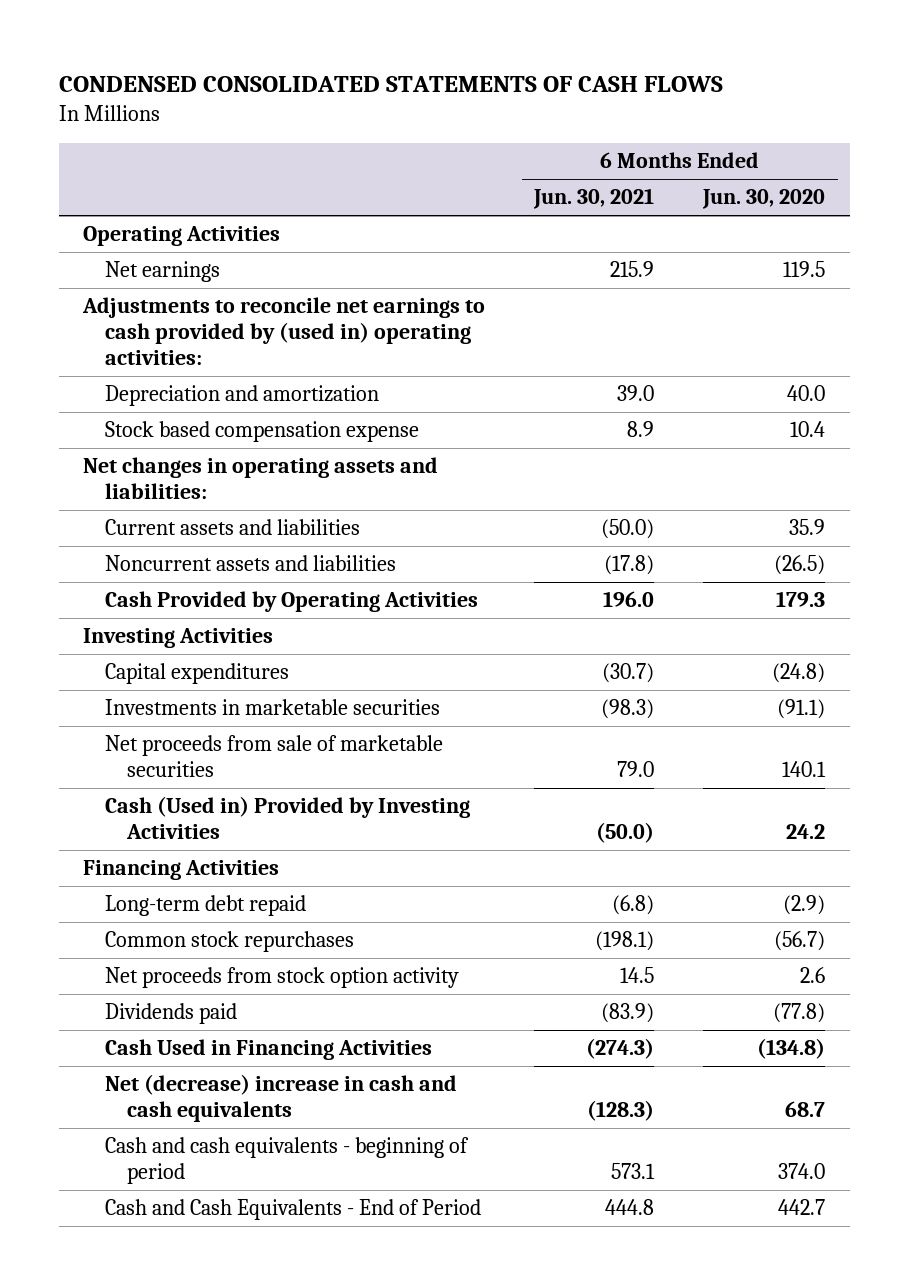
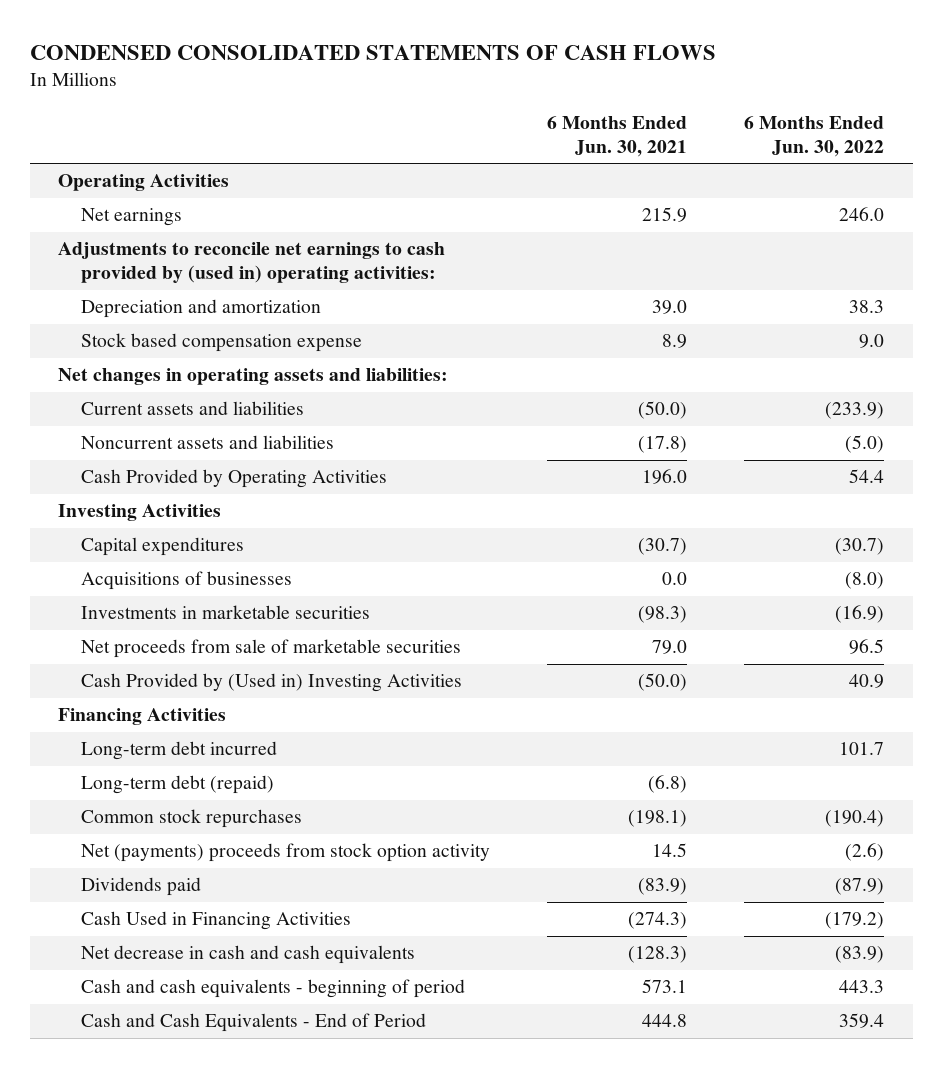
[702,189,826,210] Jun. 30, 2020 -> none
none -> [744,115,885,157] 6 Months Ended Jun. 30, 2022
none -> [80,571,292,591] Acquisitions of businesses
[105,796,471,840] Cash (Used in) Provided by Investing Activities -> [80,673,462,693] Cash Provided by (Used in) Investing Activities
none -> [80,741,277,761] Long-term debt incurred
[105,895,307,917] Long-term debt repaid -> [80,775,274,795] Long-term debt (repaid)
[105,967,460,989] Net proceeds from stock option activity -> [80,843,490,863] Net (payments) proceeds from stock option activity
[105,1074,458,1123] Net (decrease) increase in cash and cash equivalents -> [80,945,415,965] Net decrease in cash and cash equivalents

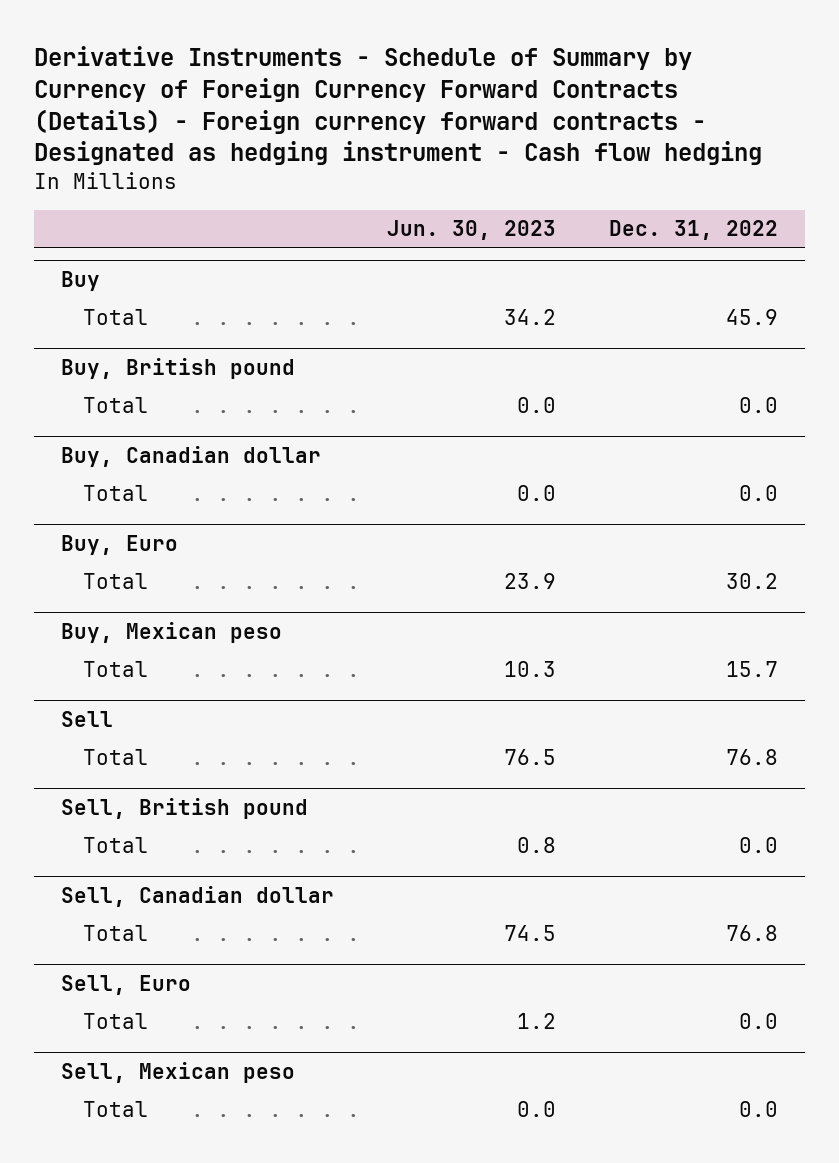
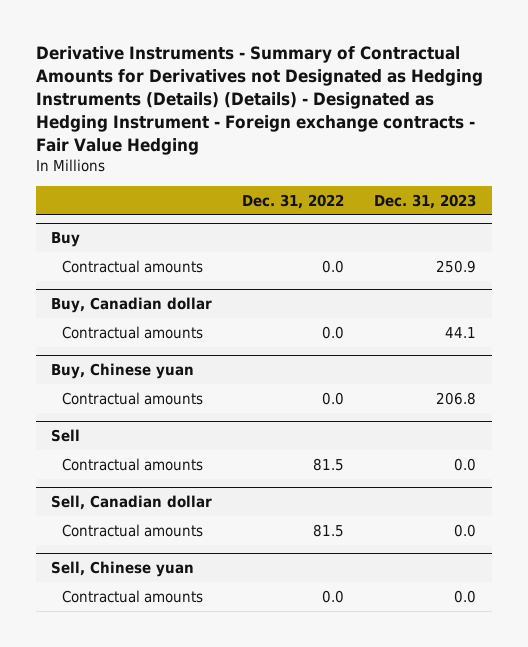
[33,45,762,166] Derivative Instruments - Schedule of Summary by Currency of Foreign Currency Forward Contracts (Details) - Foreign currency forward contracts - Designated as hedging instrument - Cash flow hedging -> [36,46,484,156] Derivative Instruments - Summary of Contractual Amounts for Derivatives not Designated as Hedging Instruments (Details) (Details) - Designated as Hedging Instrument - Foreign exchange contracts - Fair Value Hedging
[386,220,556,241] Jun. 30, 2023 -> none
none -> [374,193,477,209] Dec. 31, 2023
[83,309,149,326] Total -> none
[60,358,295,380] Buy, British pound -> none
[83,397,149,414] Total -> none
none -> [61,259,203,273] Contractual amounts
[60,535,178,556] Buy, Euro -> none
[83,573,149,590] Total -> none
[60,622,282,644] Buy, Mexican peso -> none
[83,661,149,678] Total -> none
[83,485,149,502] Total -> [61,325,203,339] Contractual amounts
none -> [51,363,195,380] Buy, Chinese yuan
none -> [61,391,203,405] Contractual amounts
[83,749,149,766] Total -> none
[60,798,308,820] Sell, British pound -> none
[83,837,149,854] Total -> none
none -> [61,457,203,471] Contractual amounts
[83,925,149,942] Total -> none
[60,975,191,996] Sell, Euro -> none
[60,1062,295,1084] Sell, Mexican peso -> none
[83,1101,149,1118] Total -> none
none -> [61,523,203,537] Contractual amounts
none -> [51,561,195,578] Sell, Chinese yuan
[83,1013,149,1030] Total -> [61,589,203,603] Contractual amounts

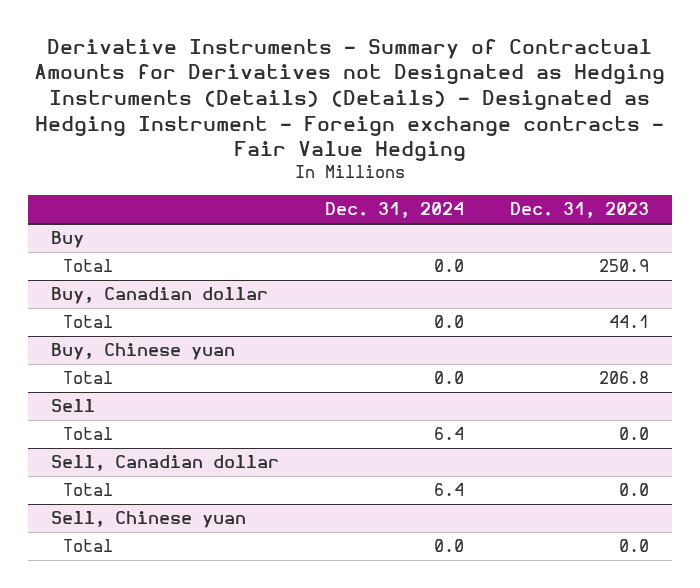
[242,193,345,209] Dec. 31, 2022 -> none
none -> [325,202,465,219] Dec. 31, 2024
[61,259,203,273] Contractual amounts -> [62,259,113,273] Total
[61,325,203,339] Contractual amounts -> [62,315,113,329] Total
[61,391,203,405] Contractual amounts -> [62,371,113,385] Total
[61,457,203,471] Contractual amounts -> [62,427,113,441] Total
[61,523,203,537] Contractual amounts -> [62,483,113,497] Total
[61,589,203,603] Contractual amounts -> [62,539,113,553] Total

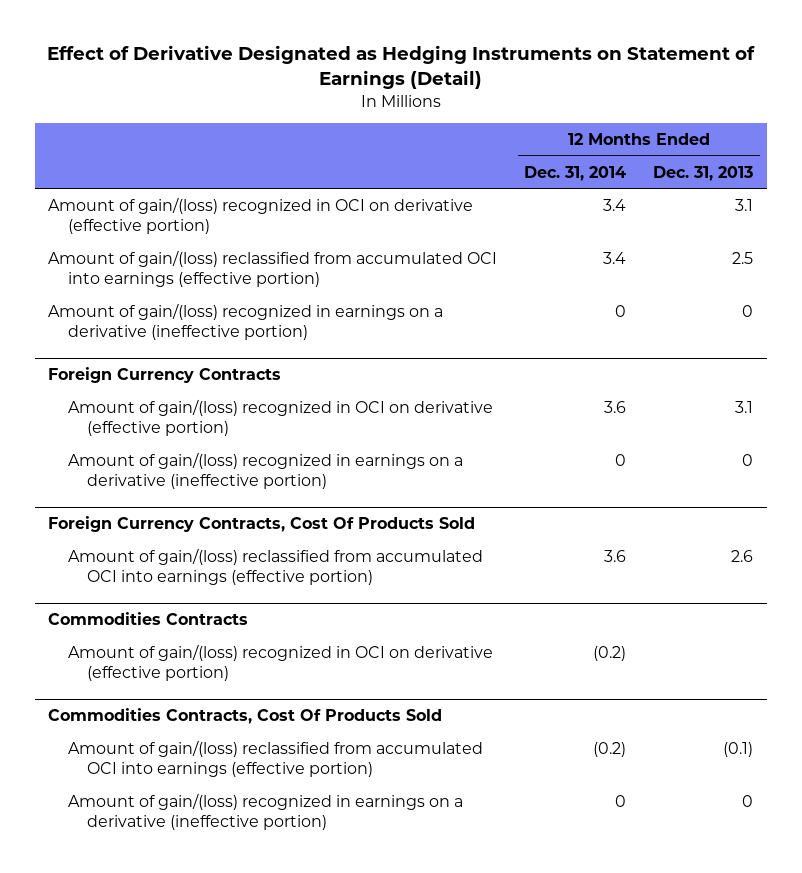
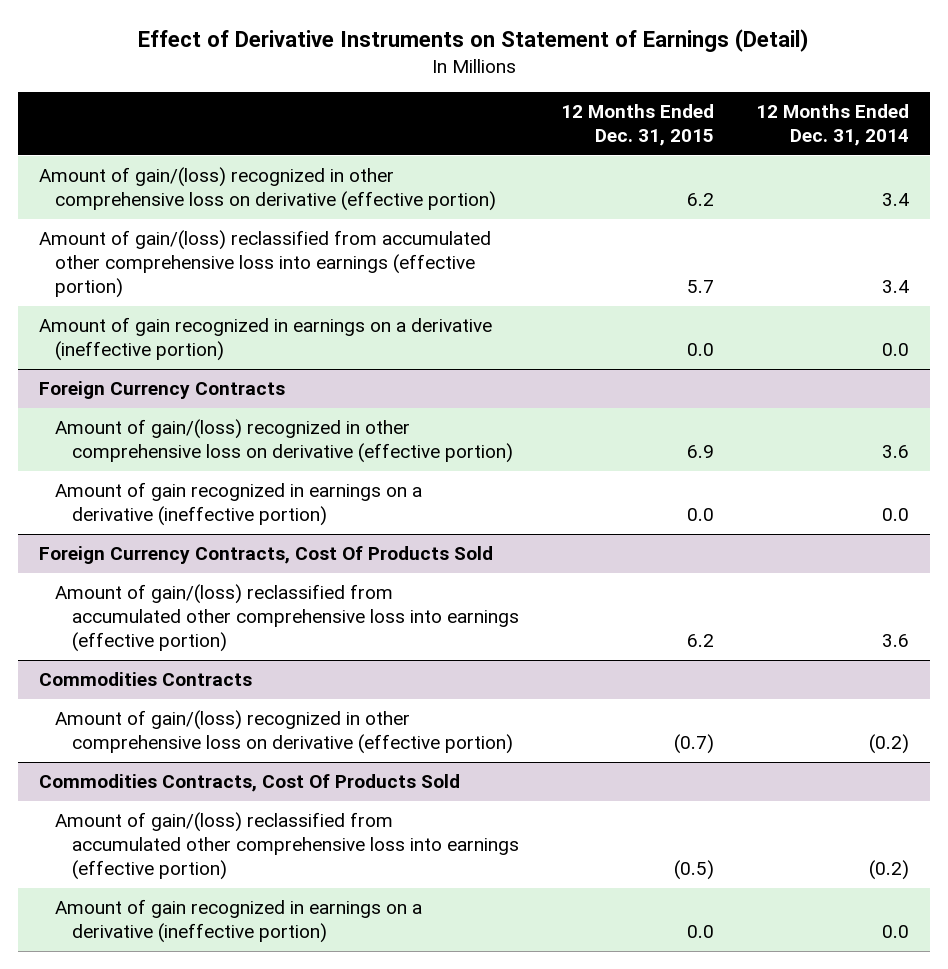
[46,45,755,90] Effect of Derivative Designated as Hedging Instruments on Statement of Earnings (Detail) -> [137,29,809,53] Effect of Derivative Instruments on Statement of Earnings (Detail)
[653,165,754,181] Dec. 31, 2013 -> none
none -> [560,104,714,146] 12 Months Ended Dec. 31, 2015
[48,196,474,235] Amount of gain/(loss) recognized in OCI on derivative (effective portion) -> [38,167,497,212] Amount of gain/(loss) recognized in other comprehensive loss on derivative (effective portion)
[48,249,498,288] Amount of gain/(loss) reclassified from accumulated OCI into earnings (effective portion) -> [38,230,491,298] Amount of gain/(loss) reclassified from accumulated other comprehensive loss into earnings (effective portion)
[48,302,444,341] Amount of gain/(loss) recognized in earnings on a derivative (ineffective portion) -> [38,317,492,362] Amount of gain recognized in earnings on a derivative (ineffective portion)
[615,304,627,317] 0 -> [882,343,910,357] 0.0
[67,398,493,437] Amount of gain/(loss) recognized in OCI on derivative (effective portion) -> [55,419,513,464] Amount of gain/(loss) recognized in other comprehensive loss on derivative (effective portion)
[67,451,463,490] Amount of gain/(loss) recognized in earnings on a derivative (ineffective portion) -> [55,482,423,527] Amount of gain recognized in earnings on a derivative (ineffective portion)
[615,453,627,466] 0 -> [882,508,910,522] 0.0
[67,547,483,586] Amount of gain/(loss) reclassified from accumulated OCI into earnings (effective portion) -> [55,584,519,652] Amount of gain/(loss) reclassified from accumulated other comprehensive loss into earnings (effective portion)
[67,643,493,682] Amount of gain/(loss) recognized in OCI on derivative (effective portion) -> [55,710,513,755] Amount of gain/(loss) recognized in other comprehensive loss on derivative (effective portion)
[67,739,483,778] Amount of gain/(loss) reclassified from accumulated OCI into earnings (effective portion) -> [55,812,519,880] Amount of gain/(loss) reclassified from accumulated other comprehensive loss into earnings (effective portion)
[67,792,463,831] Amount of gain/(loss) recognized in earnings on a derivative (ineffective portion) -> [55,899,423,944] Amount of gain recognized in earnings on a derivative (ineffective portion)
[615,794,627,807] 0 -> [882,925,910,939] 0.0

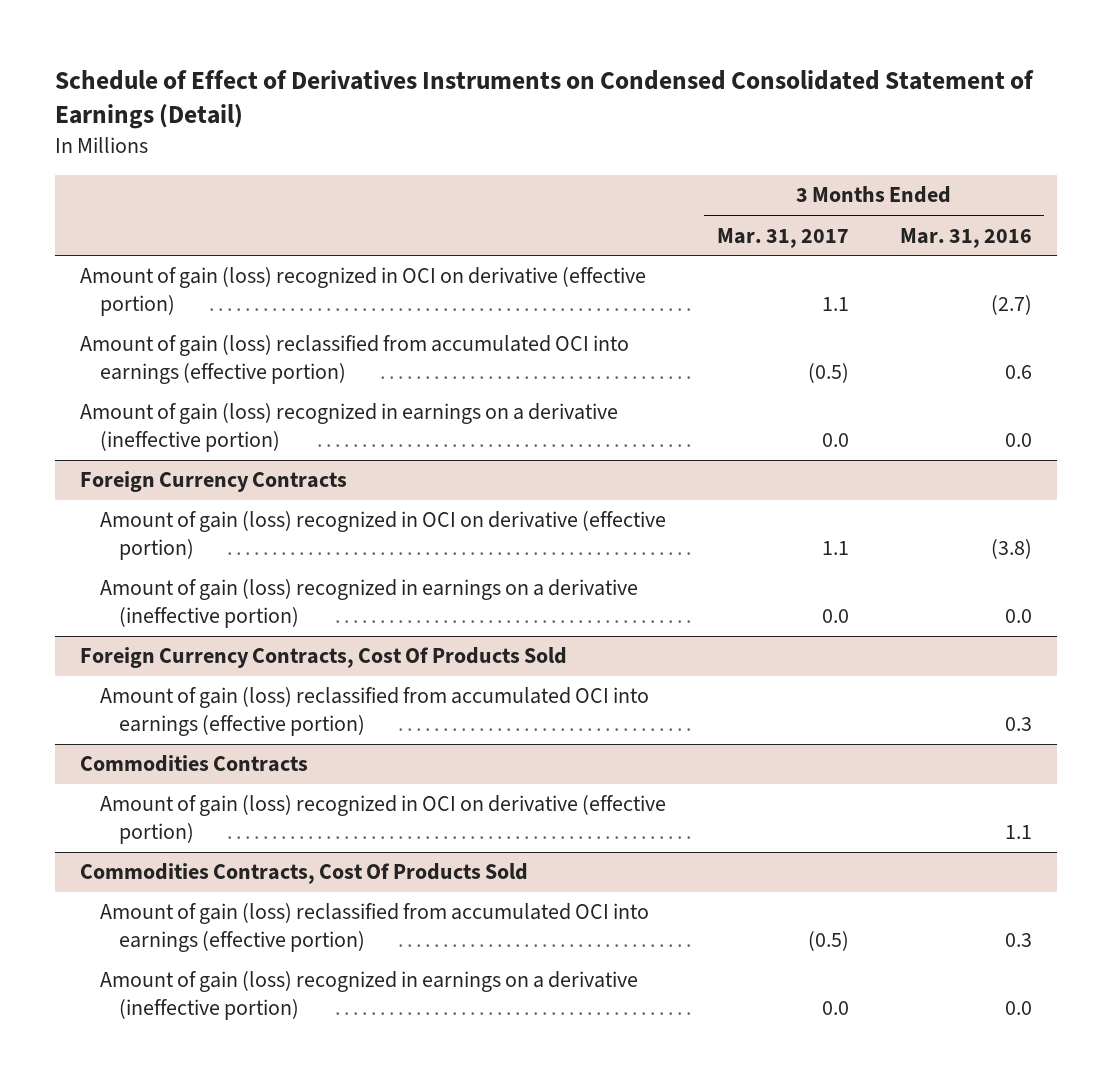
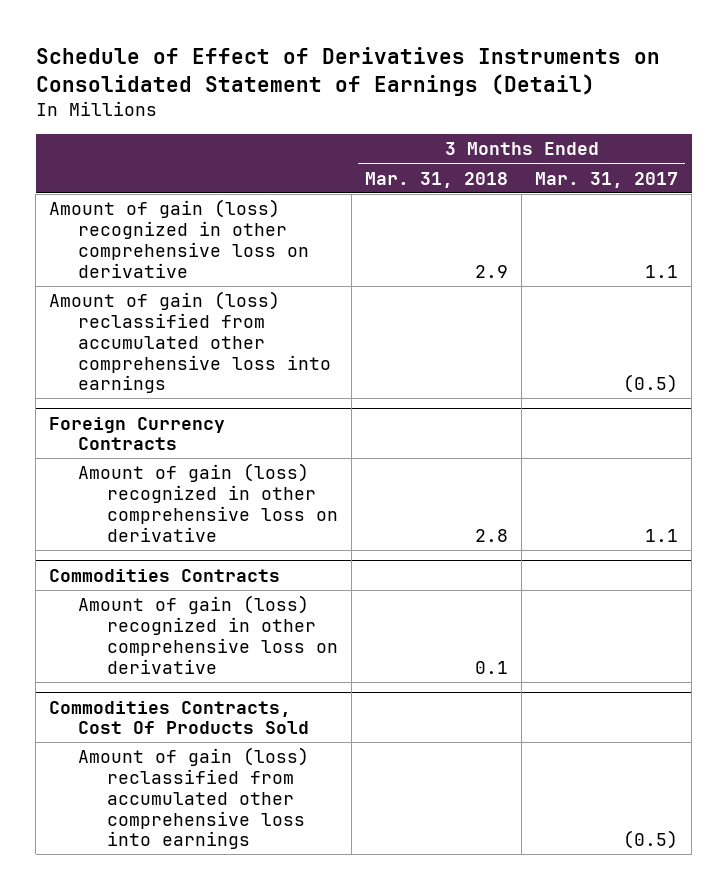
[54,69,1034,130] Schedule of Effect of Derivatives Instruments on Condensed Consolidated Statement of Earnings (Detail) -> [35,46,660,96] Schedule of Effect of Derivatives Instruments on Consolidated Statement of Earnings (Detail)
[899,227,1032,248] Mar. 31, 2016 -> none
none -> [364,171,508,188] Mar. 31, 2018
[80,403,619,453] Amount of gain (loss) recognized in earnings on a derivative (ineffective portion) -> none
[80,267,647,317] Amount of gain (loss) recognized in OCI on derivative (effective portion) -> [49,199,310,278] Amount of gain (loss) recognized in other comprehensive loss on derivative
[80,335,630,385] Amount of gain (loss) reclassified from accumulated OCI into earnings (effective portion) -> [49,291,332,394] Amount of gain (loss) reclassified from accumulated other comprehensive loss into earnings
[99,579,638,629] Amount of gain (loss) recognized in earnings on a derivative (ineffective portion) -> none
[80,647,568,669] Foreign Currency Contracts, Cost Of Products Sold -> none
[99,687,649,737] Amount of gain (loss) reclassified from accumulated OCI into earnings (effective portion) -> none
[99,511,666,561] Amount of gain (loss) recognized in OCI on derivative (effective portion) -> [78,463,338,542] Amount of gain (loss) recognized in other comprehensive loss on derivative
[99,795,666,845] Amount of gain (loss) recognized in OCI on derivative (effective portion) -> [78,595,338,674] Amount of gain (loss) recognized in other comprehensive loss on derivative
[99,971,638,1021] Amount of gain (loss) recognized in earnings on a derivative (ineffective portion) -> none
[99,903,649,953] Amount of gain (loss) reclassified from accumulated OCI into earnings (effective portion) -> [78,747,310,850] Amount of gain (loss) reclassified from accumulated other comprehensive loss into earnings

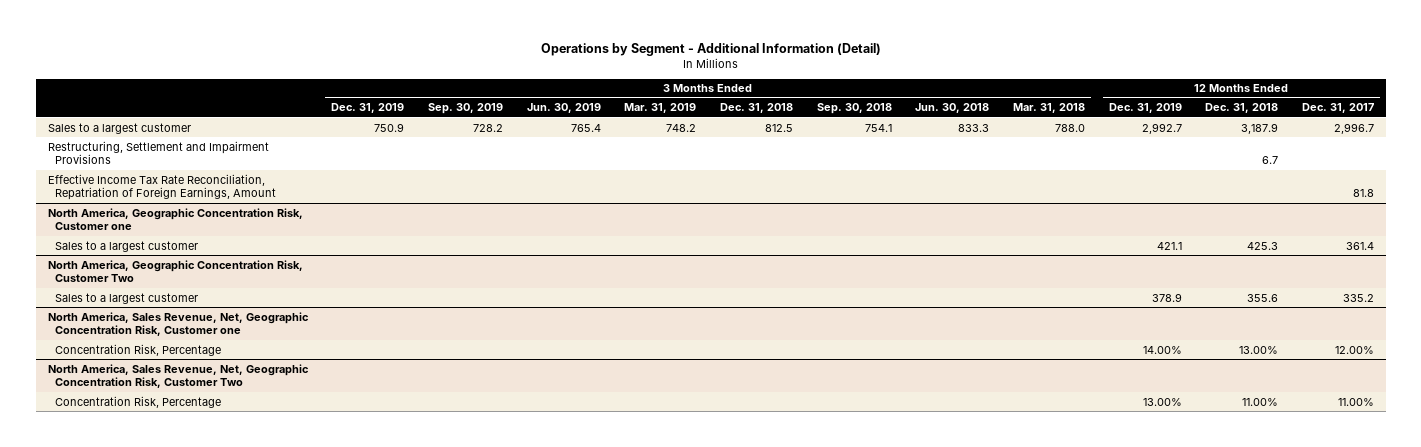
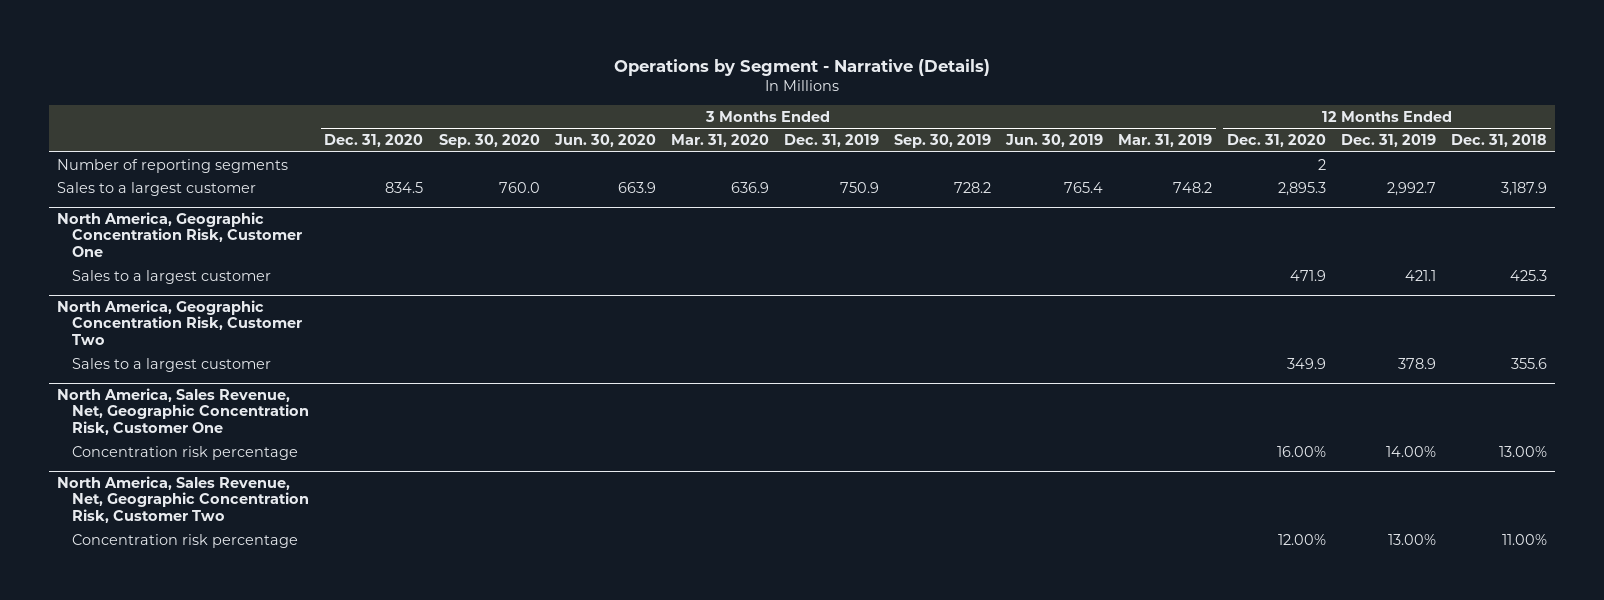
[540,42,881,56] Operations by Segment - Additional Information (Detail) -> [613,58,990,76] Operations by Segment - Narrative (Details)
[719,103,793,114] Dec. 31, 2018 -> none
[816,103,892,115] Sep. 30, 2018 -> none
[915,103,990,114] Jun. 30, 2018 -> none
[1012,103,1085,114] Mar. 31, 2018 -> none
[1301,103,1374,114] Dec. 31, 2017 -> none
none -> [324,134,424,148] Dec. 31, 2020
none -> [438,134,540,149] Sep. 30, 2020
none -> [553,134,656,148] Jun. 30, 2020
none -> [670,134,769,148] Mar. 31, 2020
none -> [1226,134,1326,148] Dec. 31, 2020
none -> [56,158,288,173] Number of reporting segments
[47,140,269,165] Restructuring, Settlement and Impairment Provisions -> none
[47,173,277,201] Effective Income Tax Rate Reconciliation, Repatriation of Foreign Earnings, Amount -> none
[47,207,303,231] North America, Geographic Concentration Risk, Customer one -> [56,211,303,257] North America, Geographic Concentration Risk, Customer One
[47,311,309,337] North America, Sales Revenue, Net, Geographic Concentration Risk, Customer one -> [56,387,310,435] North America, Sales Revenue, Net, Geographic Concentration Risk, Customer One
[55,343,222,356] Concentration Risk, Percentage -> [72,445,299,460] Concentration risk percentage
[55,395,222,408] Concentration Risk, Percentage -> [72,533,299,548] Concentration risk percentage

